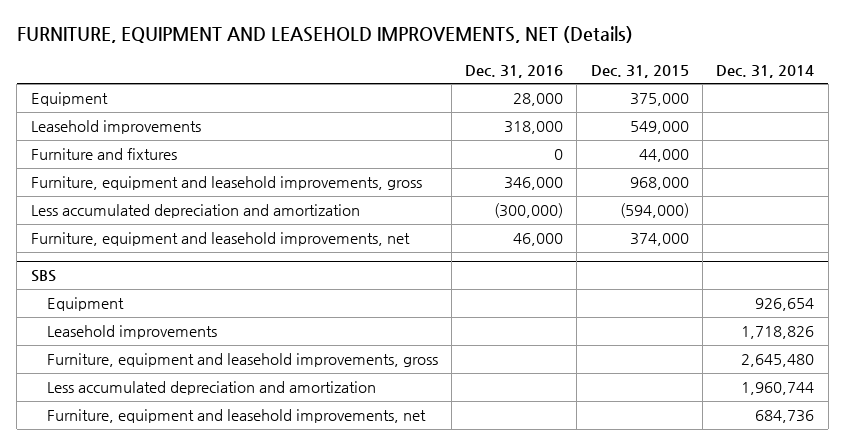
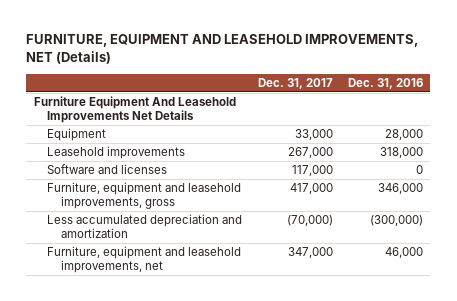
[590,64,689,78] Dec. 31, 2015 -> none
[716,64,815,78] Dec. 31, 2014 -> none
none -> [257,77,333,89] Dec. 31, 2017
none -> [33,96,236,124] Furniture Equipment And Leasehold Improvements Net Details
[30,148,177,161] Furniture and fixtures -> none
none -> [47,164,168,175] Software and licenses
[30,270,56,283] SBS -> none
[46,297,124,312] Equipment -> none
[46,325,217,340] Leasehold improvements -> none
[46,353,438,368] Furniture, equipment and leasehold improvements, gross -> none
[46,381,376,396] Less accumulated depreciation and amortization -> none
[46,409,426,424] Furniture, equipment and leasehold improvements, net -> none

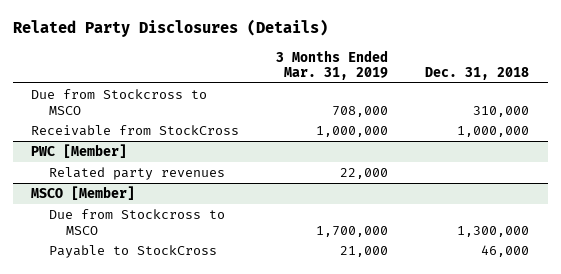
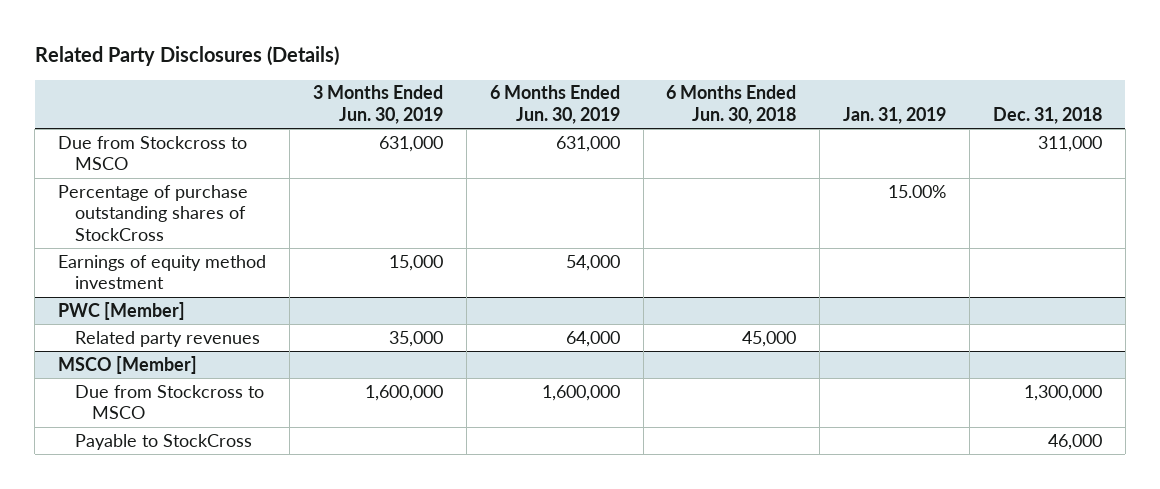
[276,49,389,81] 3 Months Ended Mar. 31, 2019 -> none
none -> [312,85,443,124] 3 Months Ended Jun. 30, 2019
none -> [489,85,620,124] 6 Months Ended Jun. 30, 2019
none -> [666,85,797,124] 6 Months Ended Jun. 30, 2018
none -> [843,106,947,124] Jan. 31, 2019
[31,125,240,137] Receivable from StockCross -> none
[473,105,530,117] 310,000 -> [1037,135,1102,152] 311,000
none -> [58,184,249,241] Percentage of purchase outstanding shares of StockCross
none -> [58,254,267,290] Earnings of equity method investment

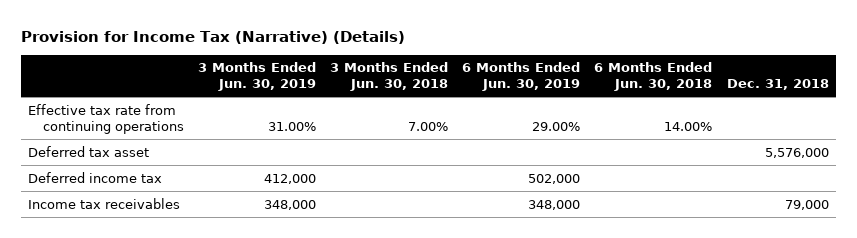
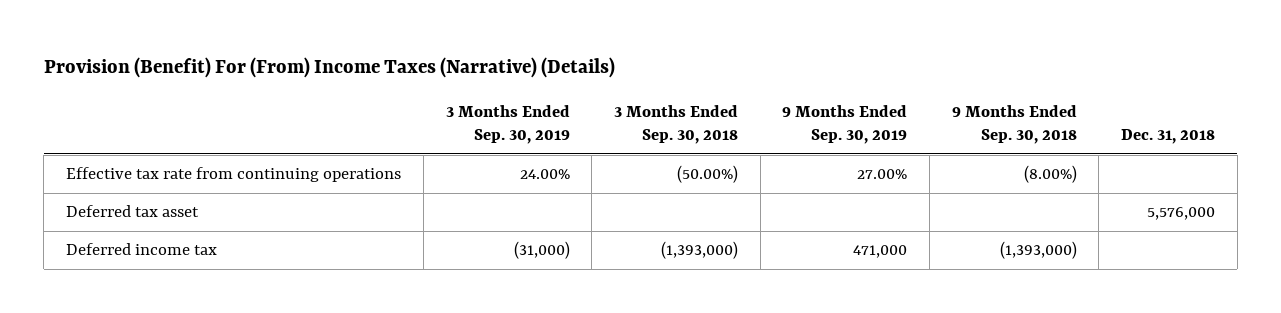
[21,30,406,44] Provision for Income Tax (Narrative) (Details) -> [43,57,615,79] Provision (Benefit) For (From) Income Taxes (Narrative) (Details)
[198,62,317,92] 3 Months Ended Jun. 30, 2019 -> none
[330,62,449,92] 3 Months Ended Jun. 30, 2018 -> none
[462,62,581,92] 6 Months Ended Jun. 30, 2019 -> none
[594,62,713,92] 6 Months Ended Jun. 30, 2018 -> none
none -> [445,104,570,144] 3 Months Ended Sep. 30, 2019
none -> [613,104,738,144] 3 Months Ended Sep. 30, 2018
none -> [782,104,908,144] 9 Months Ended Sep. 30, 2019
none -> [951,104,1077,144] 9 Months Ended Sep. 30, 2018
[28,197,181,209] Income tax receivables -> none

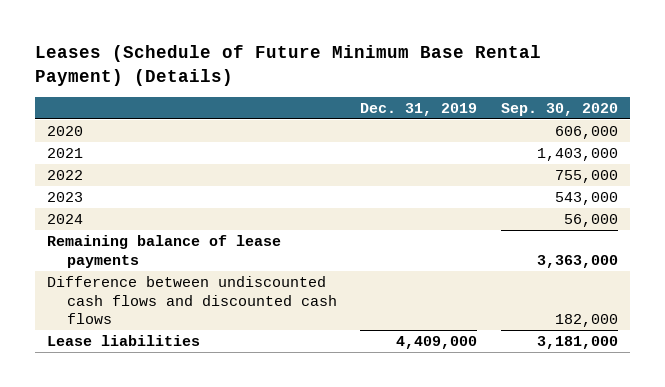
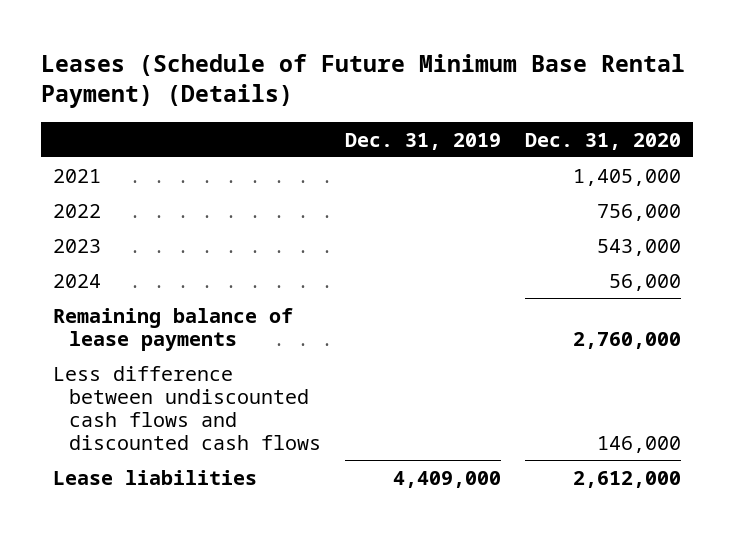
[500,102,618,116] Sep. 30, 2020 -> none
none -> [525,132,682,150] Dec. 31, 2020
[46,126,83,137] 2020 -> none
[46,276,337,325] Difference between undiscounted cash flows and discounted cash flows -> [52,365,321,450] Less difference between undiscounted cash flows and discounted cash flows

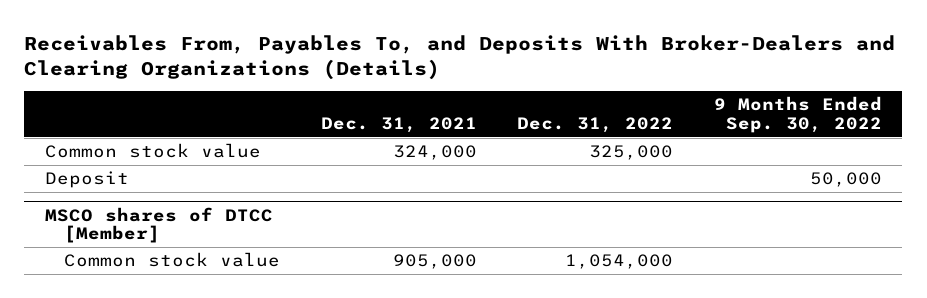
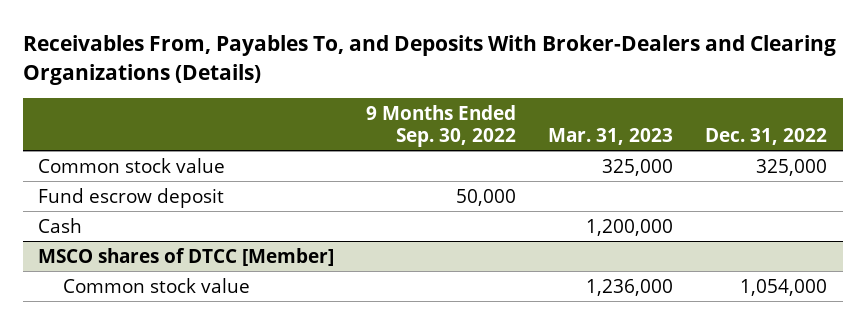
[320,117,477,134] Dec. 31, 2021 -> none
none -> [547,127,673,145] Mar. 31, 2023
[44,171,129,189] Deposit -> [38,187,225,208] Fund escrow deposit
none -> [38,217,83,233] Cash

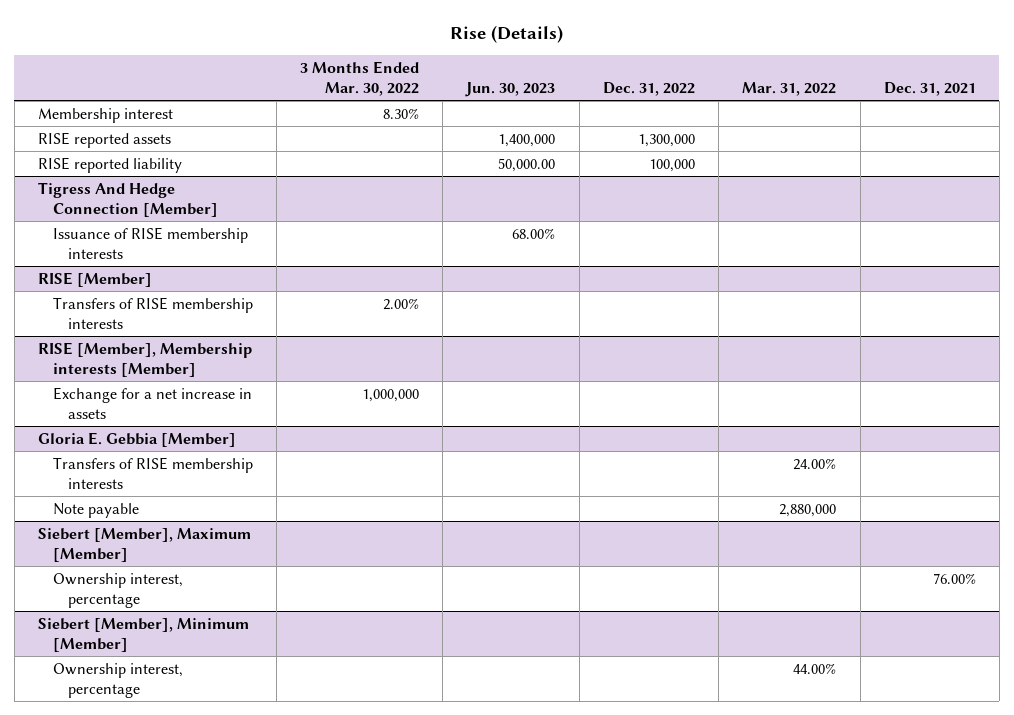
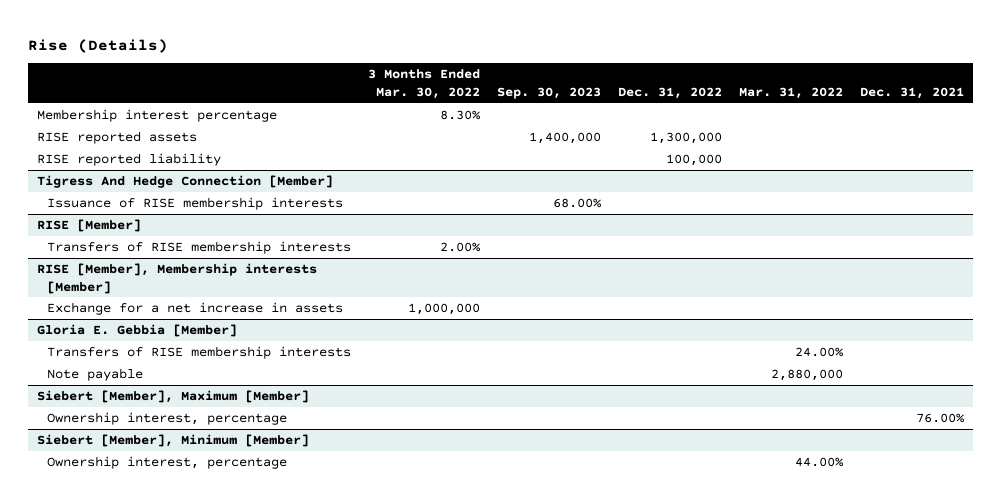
[465,81,556,97] Jun. 30, 2023 -> none
none -> [497,87,602,100] Sep. 30, 2023
[37,107,173,123] Membership interest -> [36,108,277,122] Membership interest percentage

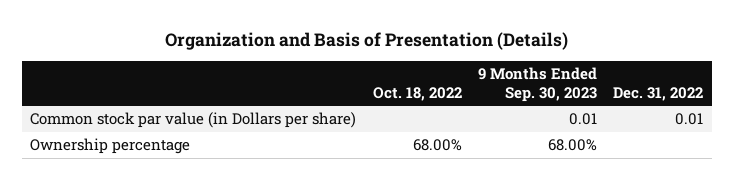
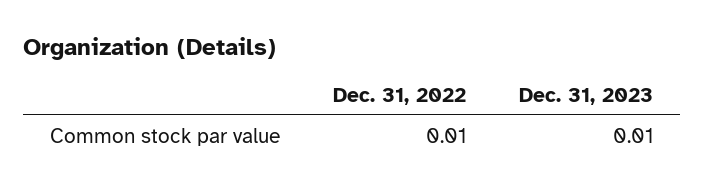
[164,31,568,50] Organization and Basis of Presentation (Details) -> [22,36,276,60] Organization (Details)
[372,86,462,101] Oct. 18, 2022 -> none
[478,66,598,102] 9 Months Ended Sep. 30, 2023 -> none
none -> [519,88,654,106] Dec. 31, 2023
[30,138,191,155] Ownership percentage -> none
[30,112,357,129] Common stock par value (in Dollars per share) -> [49,127,280,146] Common stock par value

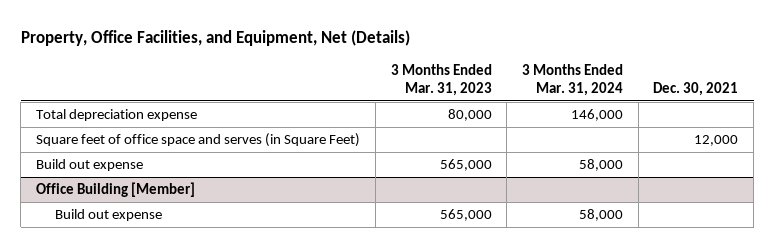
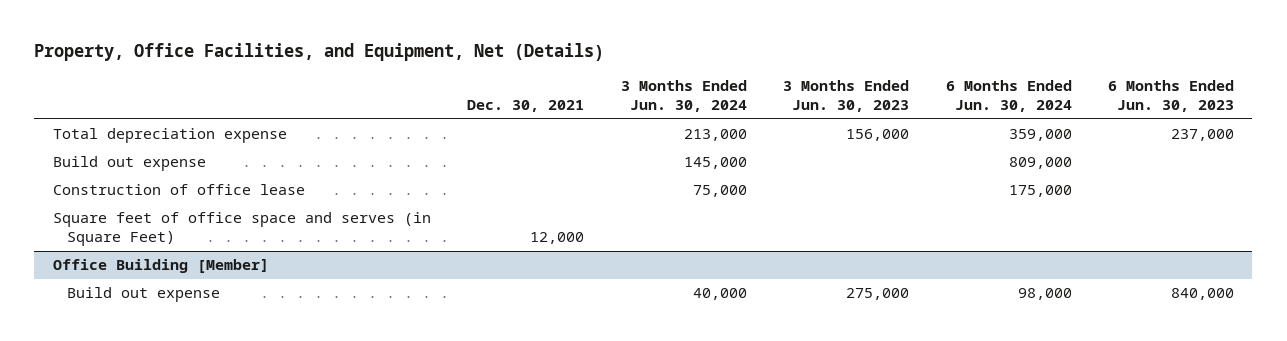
[390,64,492,96] 3 Months Ended Mar. 31, 2023 -> none
[521,64,623,96] 3 Months Ended Mar. 31, 2024 -> none
none -> [620,80,747,113] 3 Months Ended Jun. 30, 2024
none -> [783,80,910,113] 3 Months Ended Jun. 30, 2023
none -> [945,80,1072,113] 6 Months Ended Jun. 30, 2024
none -> [1108,80,1235,113] 6 Months Ended Jun. 30, 2023
none -> [52,184,305,196] Construction of office lease
[36,133,361,148] Square feet of office space and serves (in Square Feet) -> [52,212,431,247] Square feet of office space and serves (in Square Feet)

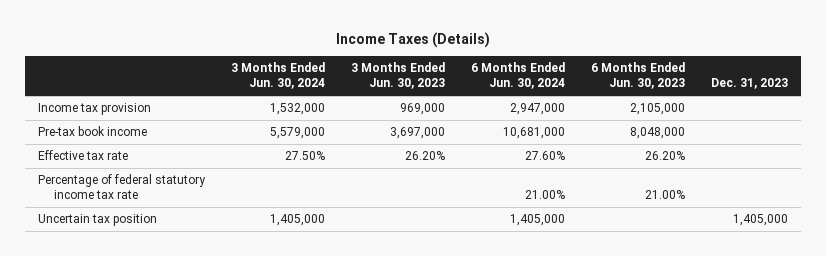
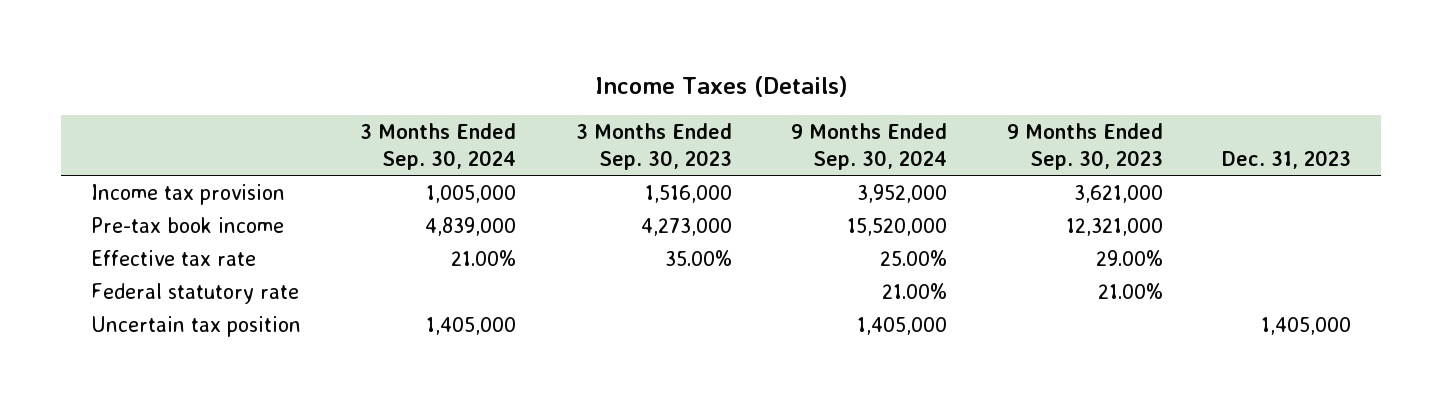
[231,62,326,90] 3 Months Ended Jun. 30, 2024 -> none
[350,62,445,90] 3 Months Ended Jun. 30, 2023 -> none
[470,62,565,90] 6 Months Ended Jun. 30, 2024 -> none
[590,62,685,90] 6 Months Ended Jun. 30, 2023 -> none
none -> [360,123,517,170] 3 Months Ended Sep. 30, 2024
none -> [575,123,732,170] 3 Months Ended Sep. 30, 2023
none -> [791,123,948,170] 9 Months Ended Sep. 30, 2024
none -> [1006,123,1163,170] 9 Months Ended Sep. 30, 2023
[38,174,207,200] Percentage of federal statutory income tax rate -> [90,282,299,304] Federal statutory rate

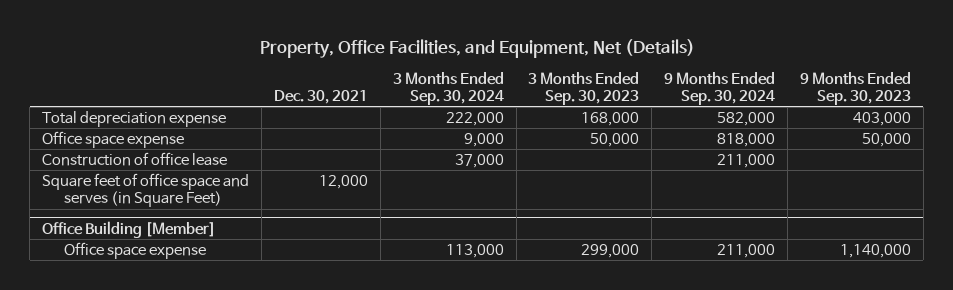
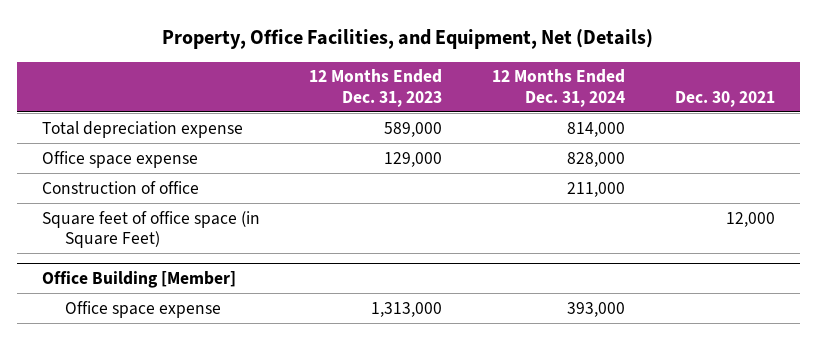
[392,71,504,105] 3 Months Ended Sep. 30, 2024 -> none
[528,71,640,105] 3 Months Ended Sep. 30, 2023 -> none
[664,71,776,105] 9 Months Ended Sep. 30, 2024 -> none
[799,71,911,105] 9 Months Ended Sep. 30, 2023 -> none
none -> [309,69,443,107] 12 Months Ended Dec. 31, 2023
none -> [492,69,626,107] 12 Months Ended Dec. 31, 2024
[42,152,228,167] Construction of office lease -> [41,180,199,194] Construction of office
[42,173,250,208] Square feet of office space and serves (in Square Feet) -> [41,210,260,249] Square feet of office space (in Square Feet)

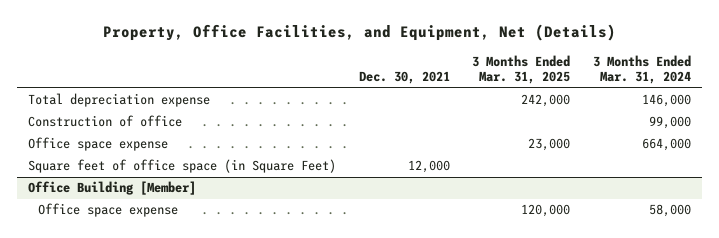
[309,69,443,107] 12 Months Ended Dec. 31, 2023 -> none
[492,69,626,107] 12 Months Ended Dec. 31, 2024 -> none
none -> [472,54,571,85] 3 Months Ended Mar. 31, 2025
none -> [592,54,691,85] 3 Months Ended Mar. 31, 2024
[41,150,198,168] Office space expense -> [28,137,169,152] Office space expense

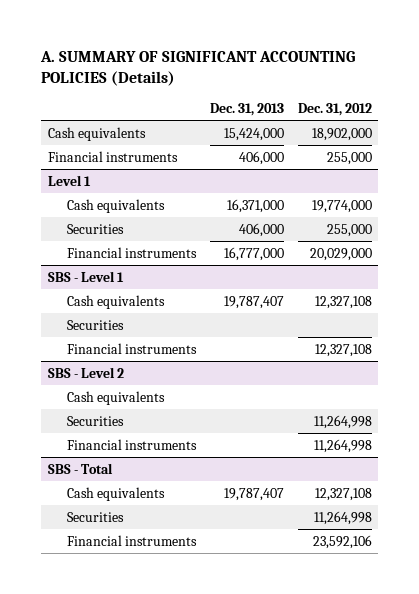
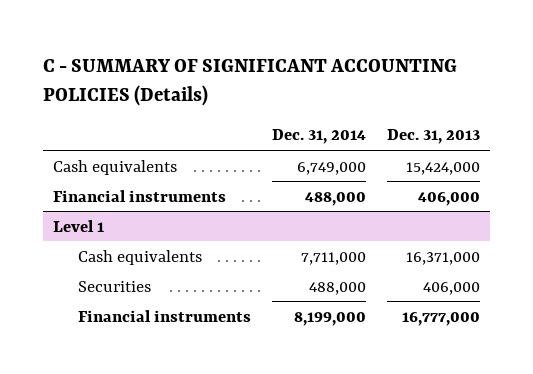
[39,50,355,86] A. SUMMARY OF SIGNIFICANT ACCOUNTING POLICIES (Details) -> [42,58,457,107] C - SUMMARY OF SIGNIFICANT ACCOUNTING POLICIES (Details)
[297,102,372,116] Dec. 31, 2012 -> none
none -> [271,129,366,145] Dec. 31, 2014
[47,270,124,282] SBS - Level 1 -> none
[67,294,166,309] Cash equivalents -> none
[67,319,125,330] Securities -> none
[67,342,198,354] Financial instruments -> none
[47,366,124,378] SBS - Level 2 -> none
[67,390,166,405] Cash equivalents -> none
[67,415,125,426] Securities -> none
[67,438,198,450] Financial instruments -> none
[47,462,113,474] SBS - Total -> none
[67,486,166,501] Cash equivalents -> none
[67,511,125,522] Securities -> none
[67,534,198,546] Financial instruments -> none

